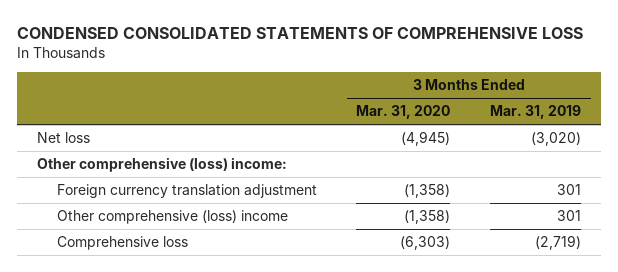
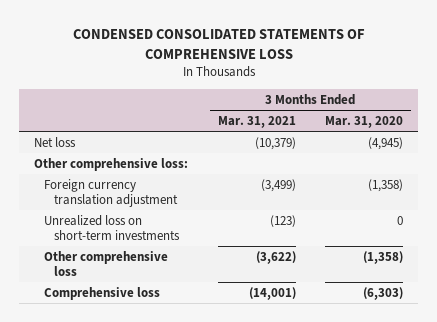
[489,105,581,120] Mar. 31, 2019 -> none
none -> [217,116,296,129] Mar. 31, 2021
[36,157,287,173] Other comprehensive (loss) income: -> [34,157,189,171] Other comprehensive loss:
none -> [44,214,181,240] Unrealized loss on short-term investments
[56,210,288,225] Other comprehensive (loss) income -> [44,250,169,276] Other comprehensive loss

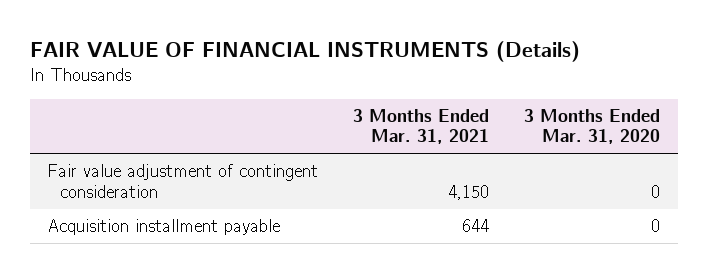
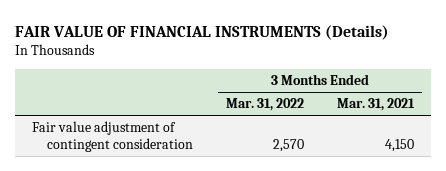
[524,108,661,145] 3 Months Ended Mar. 31, 2020 -> none
none -> [225,98,304,112] Mar. 31, 2022
[47,219,281,236] Acquisition installment payable -> none

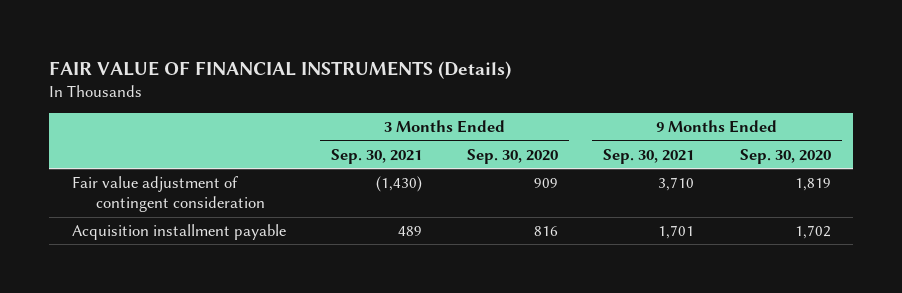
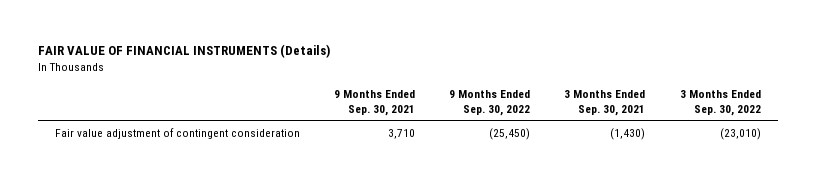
[467,148,559,164] Sep. 30, 2020 -> none
[739,148,831,164] Sep. 30, 2020 -> none
none -> [449,89,531,116] 9 Months Ended Sep. 30, 2022
none -> [679,89,761,116] 3 Months Ended Sep. 30, 2022
[71,224,286,241] Acquisition installment payable -> none

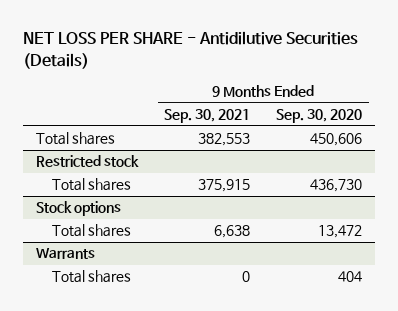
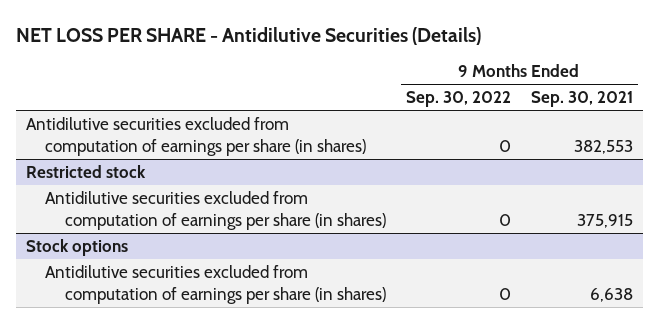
[276,108,363,123] Sep. 30, 2020 -> none
none -> [405,91,511,108] Sep. 30, 2022
[36,132,116,146] Total shares -> [25,116,367,156] Antidilutive securities excluded from computation of earnings per share (in shares)
[52,178,132,192] Total shares -> [45,190,386,230] Antidilutive securities excluded from computation of earnings per share (in shares)
[36,248,96,260] Warrants -> none
[52,270,132,284] Total shares -> none
[52,224,132,238] Total shares -> [45,264,386,304] Antidilutive securities excluded from computation of earnings per share (in shares)

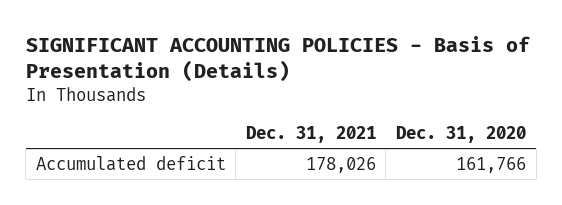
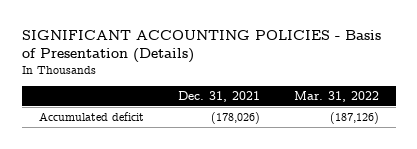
[396,126,527,144] Dec. 31, 2020 -> none
none -> [293,90,379,102] Mar. 31, 2022
[305,156,376,173] 178,026 -> [210,112,260,125] (178,026)

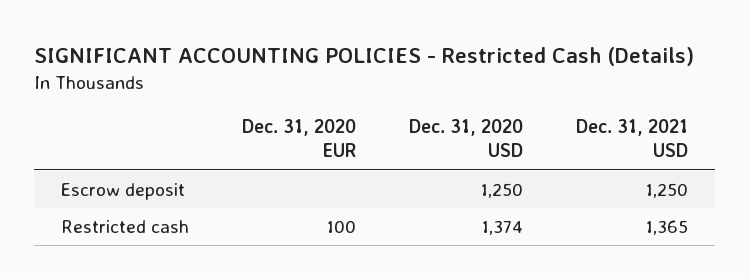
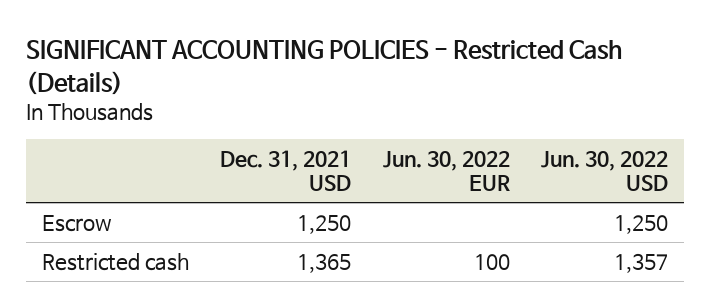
[241,119,356,158] Dec. 31, 2020 EUR -> none
[409,119,524,158] Dec. 31, 2020 USD -> none
none -> [382,151,510,192] Jun. 30, 2022 EUR
none -> [541,151,669,192] Jun. 30, 2022 USD
[60,183,185,201] Escrow deposit -> [41,214,112,232] Escrow

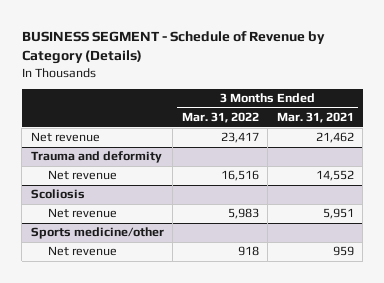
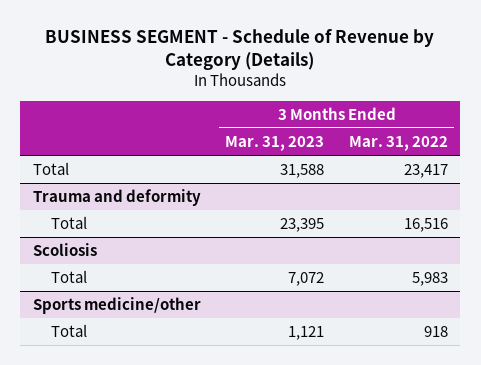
[276,112,354,124] Mar. 31, 2021 -> none
none -> [225,136,325,152] Mar. 31, 2023
[30,132,100,143] Net revenue -> [32,162,69,176] Total
[47,170,117,181] Net revenue -> [51,216,88,230] Total
[47,208,117,219] Net revenue -> [51,270,88,284] Total
[47,246,117,257] Net revenue -> [51,324,88,338] Total

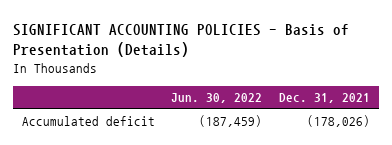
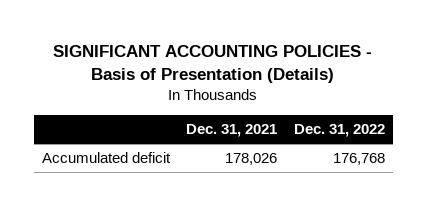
[171,93,263,104] Jun. 30, 2022 -> none
none -> [293,124,385,138] Dec. 31, 2022
[307,114,371,127] (178,026) -> [225,153,278,166] 178,026

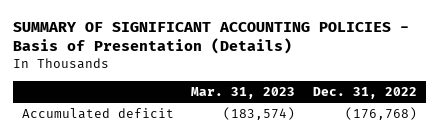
[53,44,373,83] SIGNIFICANT ACCOUNTING POLICIES - Basis of Presentation (Details) -> [12,22,409,55] SUMMARY OF SIGNIFICANT ACCOUNTING POLICIES - Basis of Presentation (Details)
[186,124,278,138] Dec. 31, 2021 -> none
none -> [191,86,296,99] Mar. 31, 2023
[332,153,385,166] 176,768 -> [344,107,417,121] (176,768)

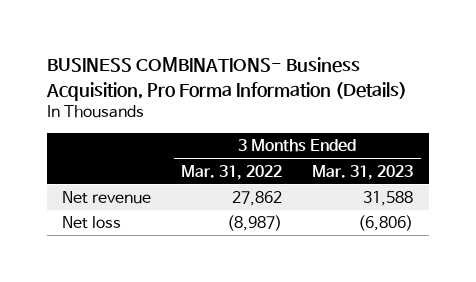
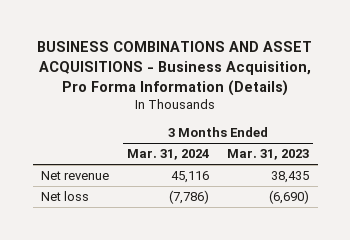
[45,57,407,101] BUSINESS COMBINATIONS- Business Acquisition, Pro Forma Information (Details) -> [37,41,313,97] BUSINESS COMBINATIONS AND ASSET ACQUISITIONS - Business Acquisition, Pro Forma Information (Details)
[181,164,283,180] Mar. 31, 2022 -> none
none -> [127,149,210,161] Mar. 31, 2024
[363,191,414,207] 31,588 -> [270,171,309,184] 38,435
[358,215,414,232] (6,806) -> [268,190,309,205] (6,690)

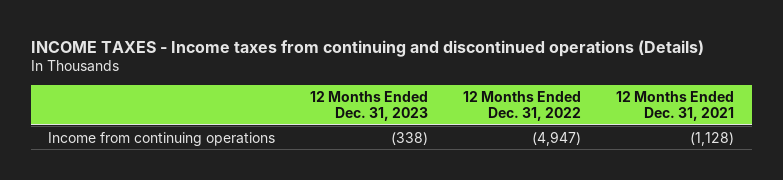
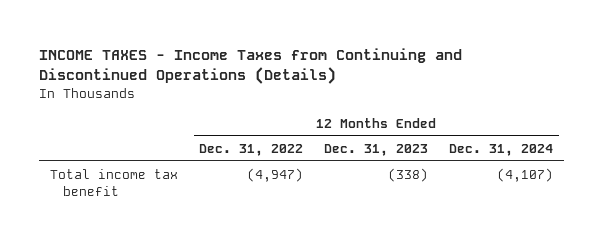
[30,39,704,57] INCOME TAXES - Income taxes from continuing and discontinued operations (Details) -> [39,47,463,85] INCOME TAXES - Income Taxes from Continuing and Discontinued Operations (Details)
[616,91,735,122] 12 Months Ended Dec. 31, 2021 -> none
none -> [449,144,554,157] Dec. 31, 2024
[48,131,276,146] Income from continuing operations -> [49,169,178,197] Total income tax benefit

